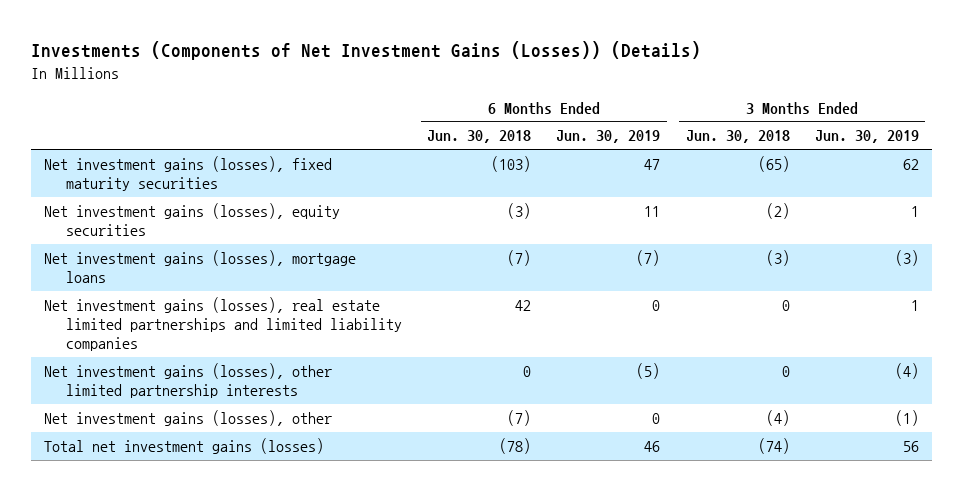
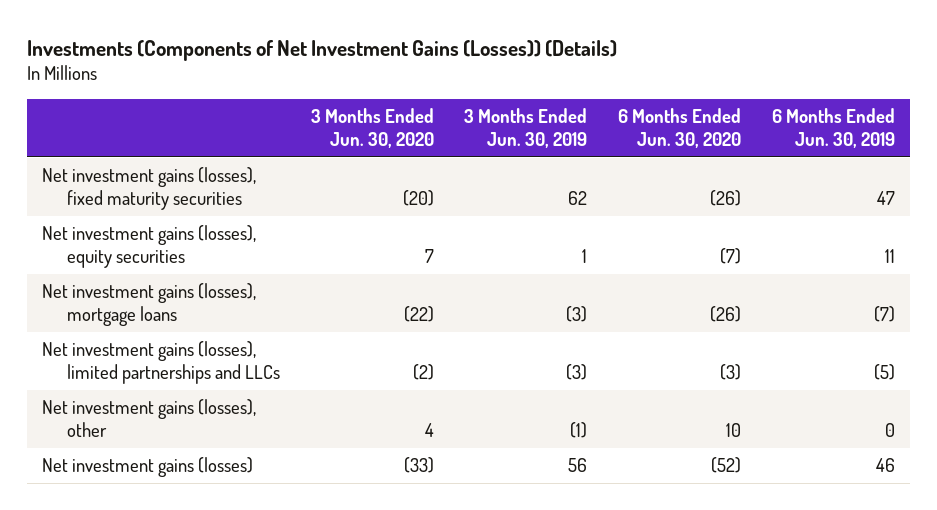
[426,130,531,144] Jun. 30, 2018 -> none
[685,130,790,144] Jun. 30, 2018 -> none
none -> [310,108,434,148] 3 Months Ended Jun. 30, 2020
none -> [617,108,741,148] 6 Months Ended Jun. 30, 2020
[44,362,333,398] Net investment gains (losses), other limited partnership interests -> none
[44,296,402,351] Net investment gains (losses), real estate limited partnerships and limited liability companies -> [42,341,281,384] Net investment gains (losses), limited partnerships and LLCs
[652,299,661,311] 0 -> [873,363,895,380] (5)
[910,299,919,311] 1 -> [566,363,588,380] (3)
[44,437,325,454] Total net investment gains (losses) -> [42,457,254,478] Net investment gains (losses)

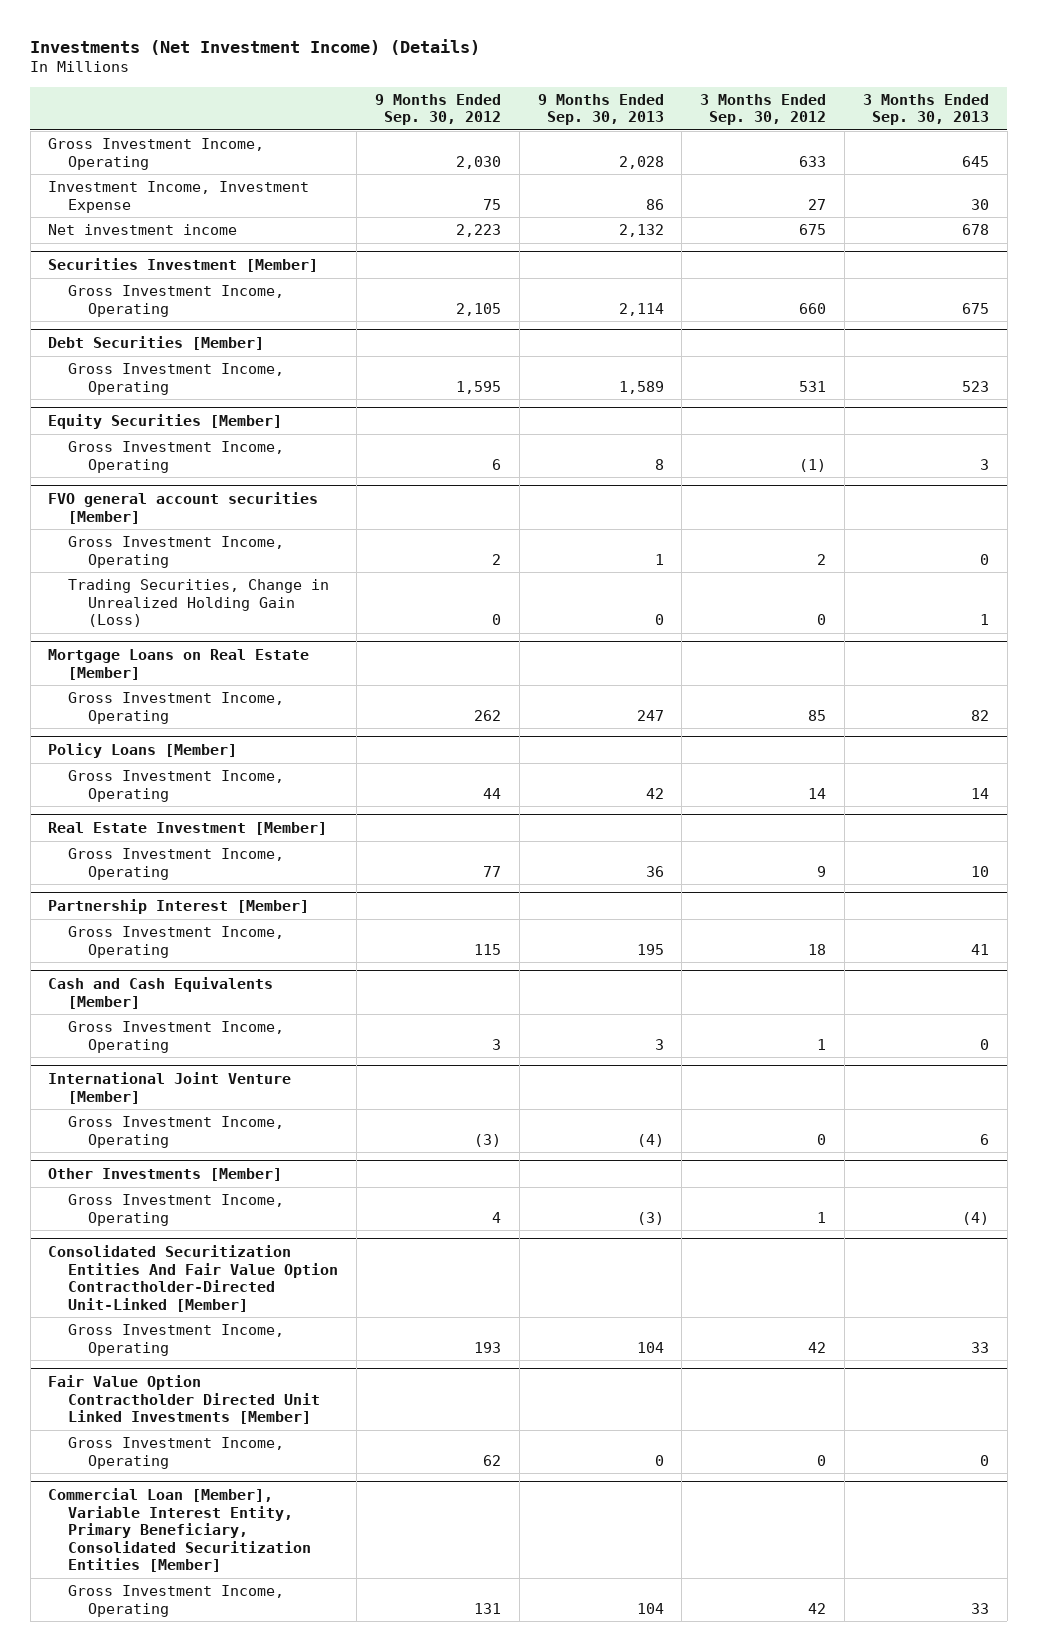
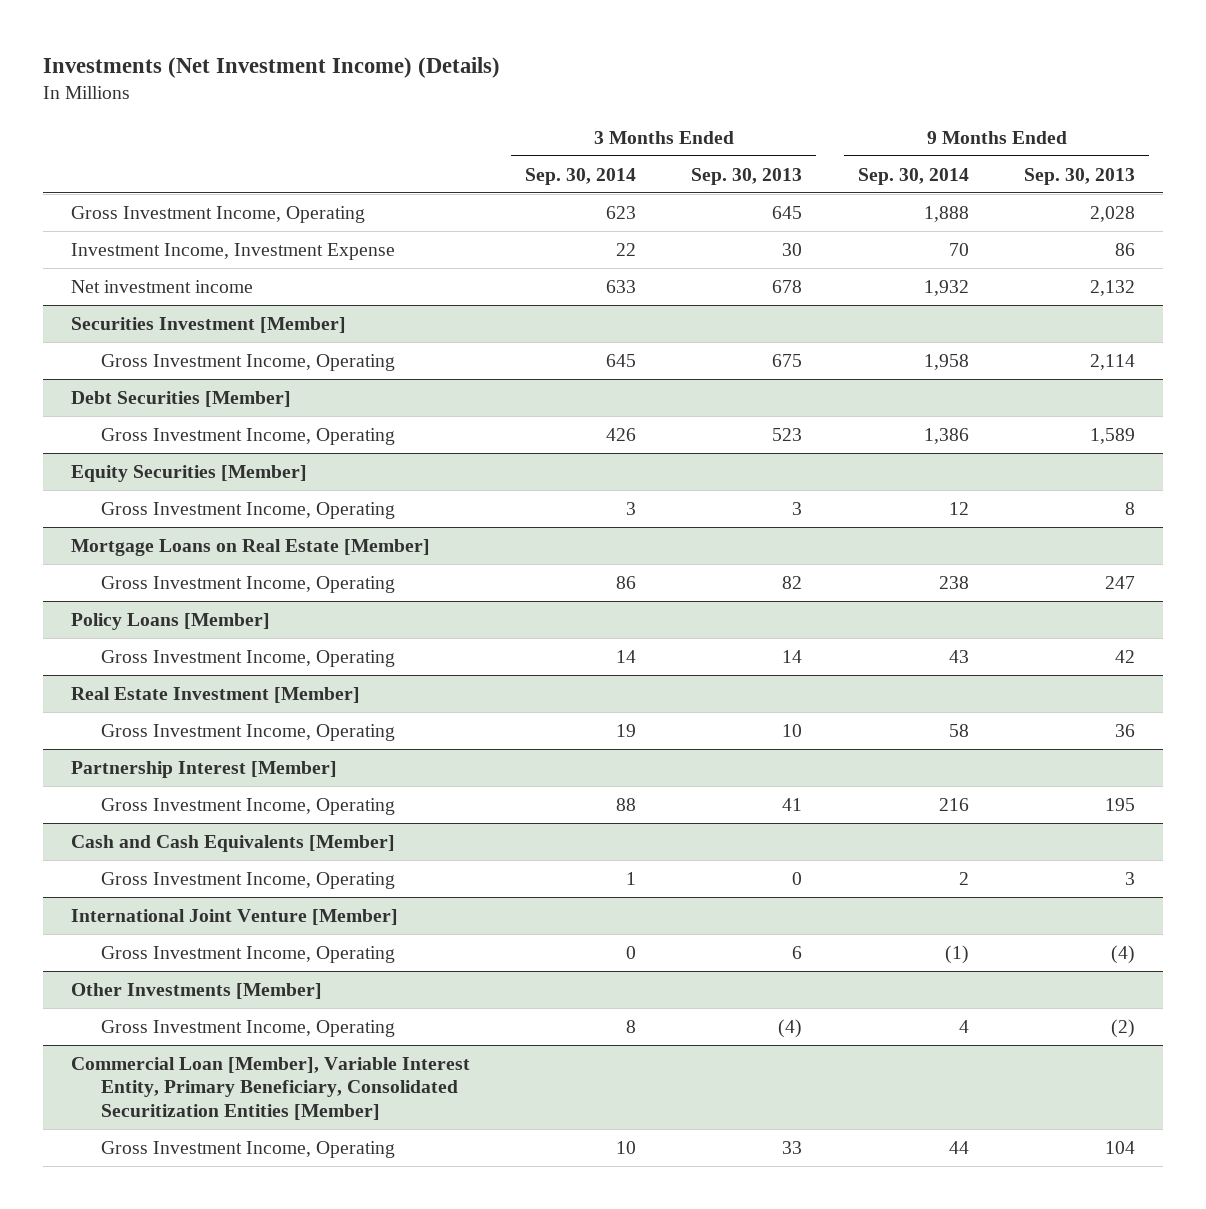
[374,93,501,126] 9 Months Ended Sep. 30, 2012 -> none
[700,93,827,126] 3 Months Ended Sep. 30, 2012 -> none
none -> [525,167,637,185] Sep. 30, 2014
none -> [857,167,969,185] Sep. 30, 2014
[48,491,319,524] FVO general account securities [Member] -> none
[68,536,285,568] Gross Investment Income, Operating -> none
[68,579,330,628] Trading Securities, Change in Unrealized Holding Gain (Loss) -> none
[48,1244,339,1312] Consolidated Securitization Entities And Fair Value Option Contractholder-Directed Unit-Linked [Member] -> none
[68,1324,285,1356] Gross Investment Income, Operating -> none
[48,1374,321,1425] Fair Value Option Contractholder Directed Unit Linked Investments [Member] -> none
[68,1437,285,1469] Gross Investment Income, Operating -> none
[636,1211,664,1225] (3) -> [1111,1018,1136,1038] (2)

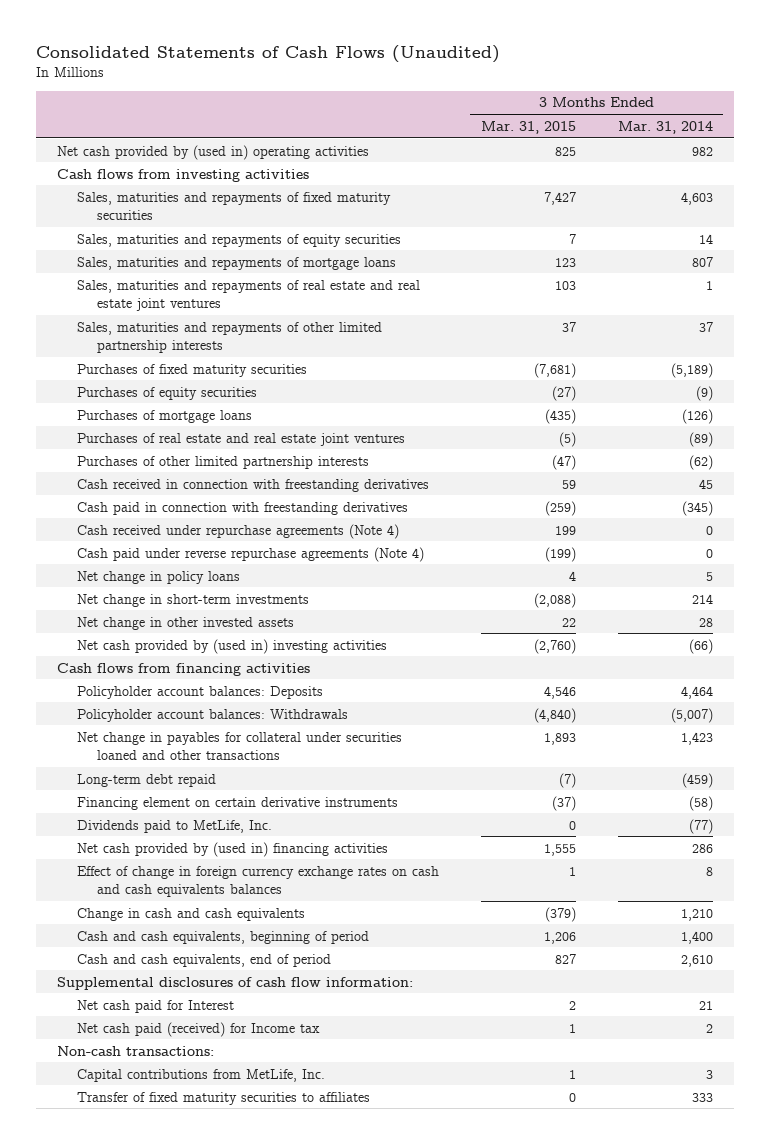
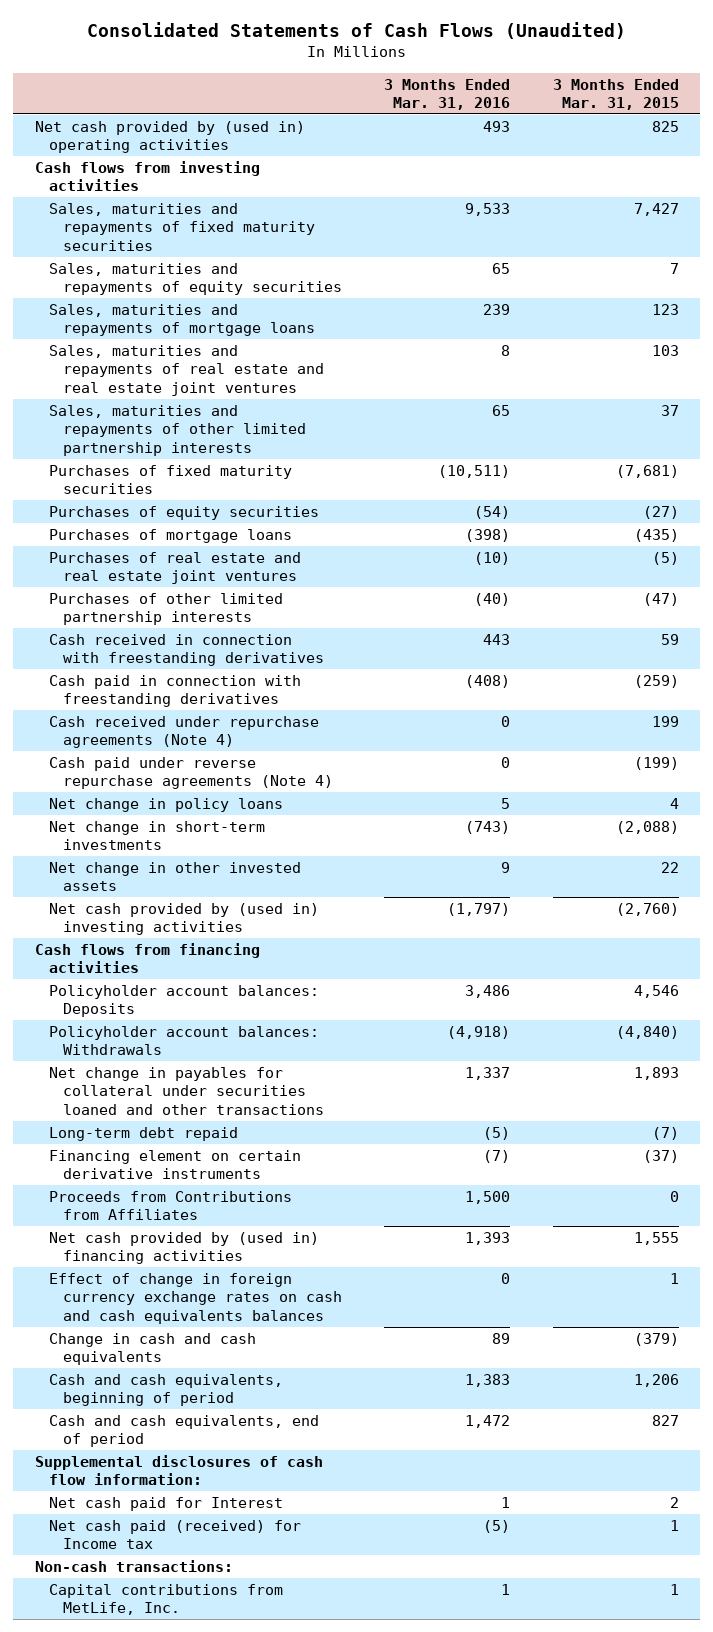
[617,120,713,134] Mar. 31, 2014 -> none
none -> [384,78,511,110] 3 Months Ended Mar. 31, 2016
[76,819,272,833] Dividends paid to MetLife, Inc. -> none
none -> [48,1190,292,1221] Proceeds from Contributions from Affiliates
[76,1091,370,1105] Transfer of fixed maturity securities to affiliates -> none

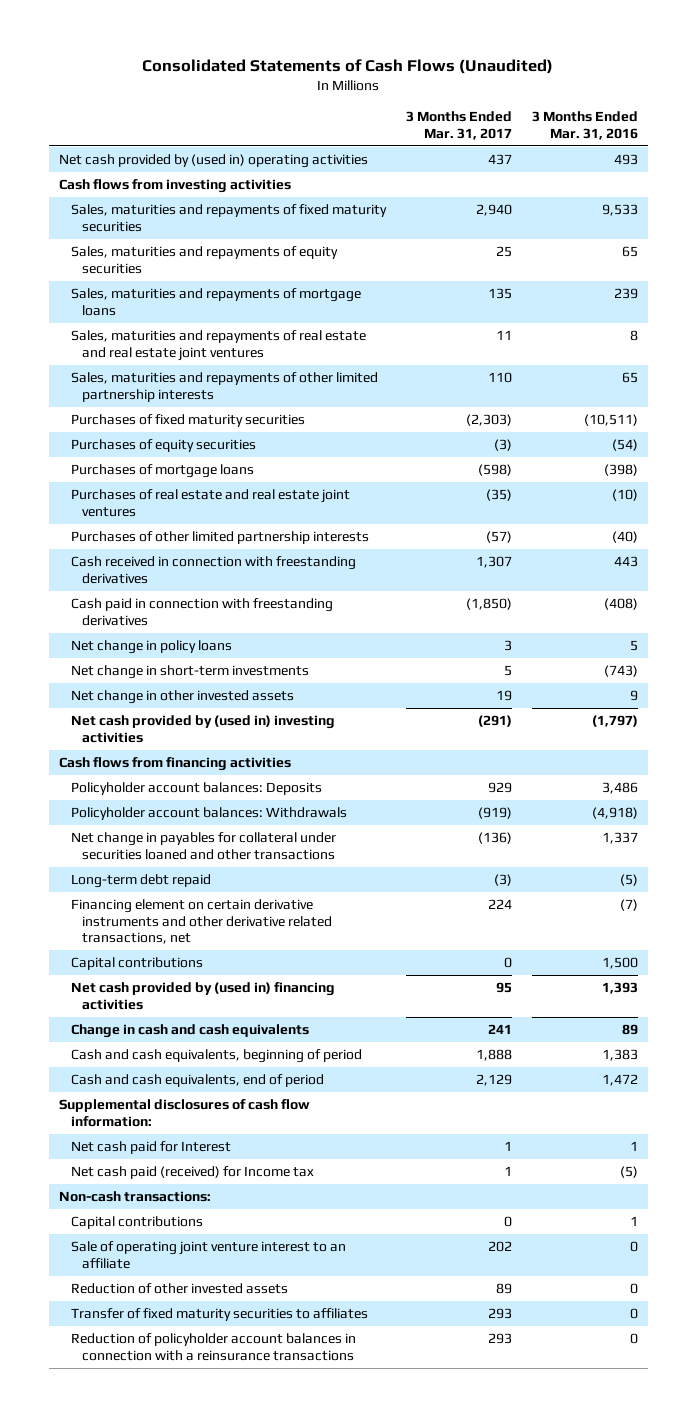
[552,78,679,110] 3 Months Ended Mar. 31, 2015 -> none
none -> [405,111,512,140] 3 Months Ended Mar. 31, 2017
[48,715,319,749] Cash received under repurchase agreements (Note 4) -> none
[48,756,334,790] Cash paid under reverse repurchase agreements (Note 4) -> none
[48,1149,301,1180] Financing element on certain derivative instruments -> [70,899,333,945] Financing element on certain derivative instruments and other derivative related transactions, net
[48,1190,292,1221] Proceeds from Contributions from Affiliates -> [70,957,203,971] Capital contributions
[48,1272,343,1324] Effect of change in foreign currency exchange rates on cash and cash equivalents balances -> none
[48,1583,283,1616] Capital contributions from MetLife, Inc. -> none
none -> [70,1216,203,1230] Capital contributions
none -> [70,1241,346,1269] Sale of operating joint venture interest to an affiliate
none -> [70,1283,288,1295] Reduction of other invested assets
none -> [70,1308,368,1322] Transfer of fixed maturity securities to affiliates
none -> [70,1333,356,1361] Reduction of policyholder account balances in connection with a reinsurance transactions

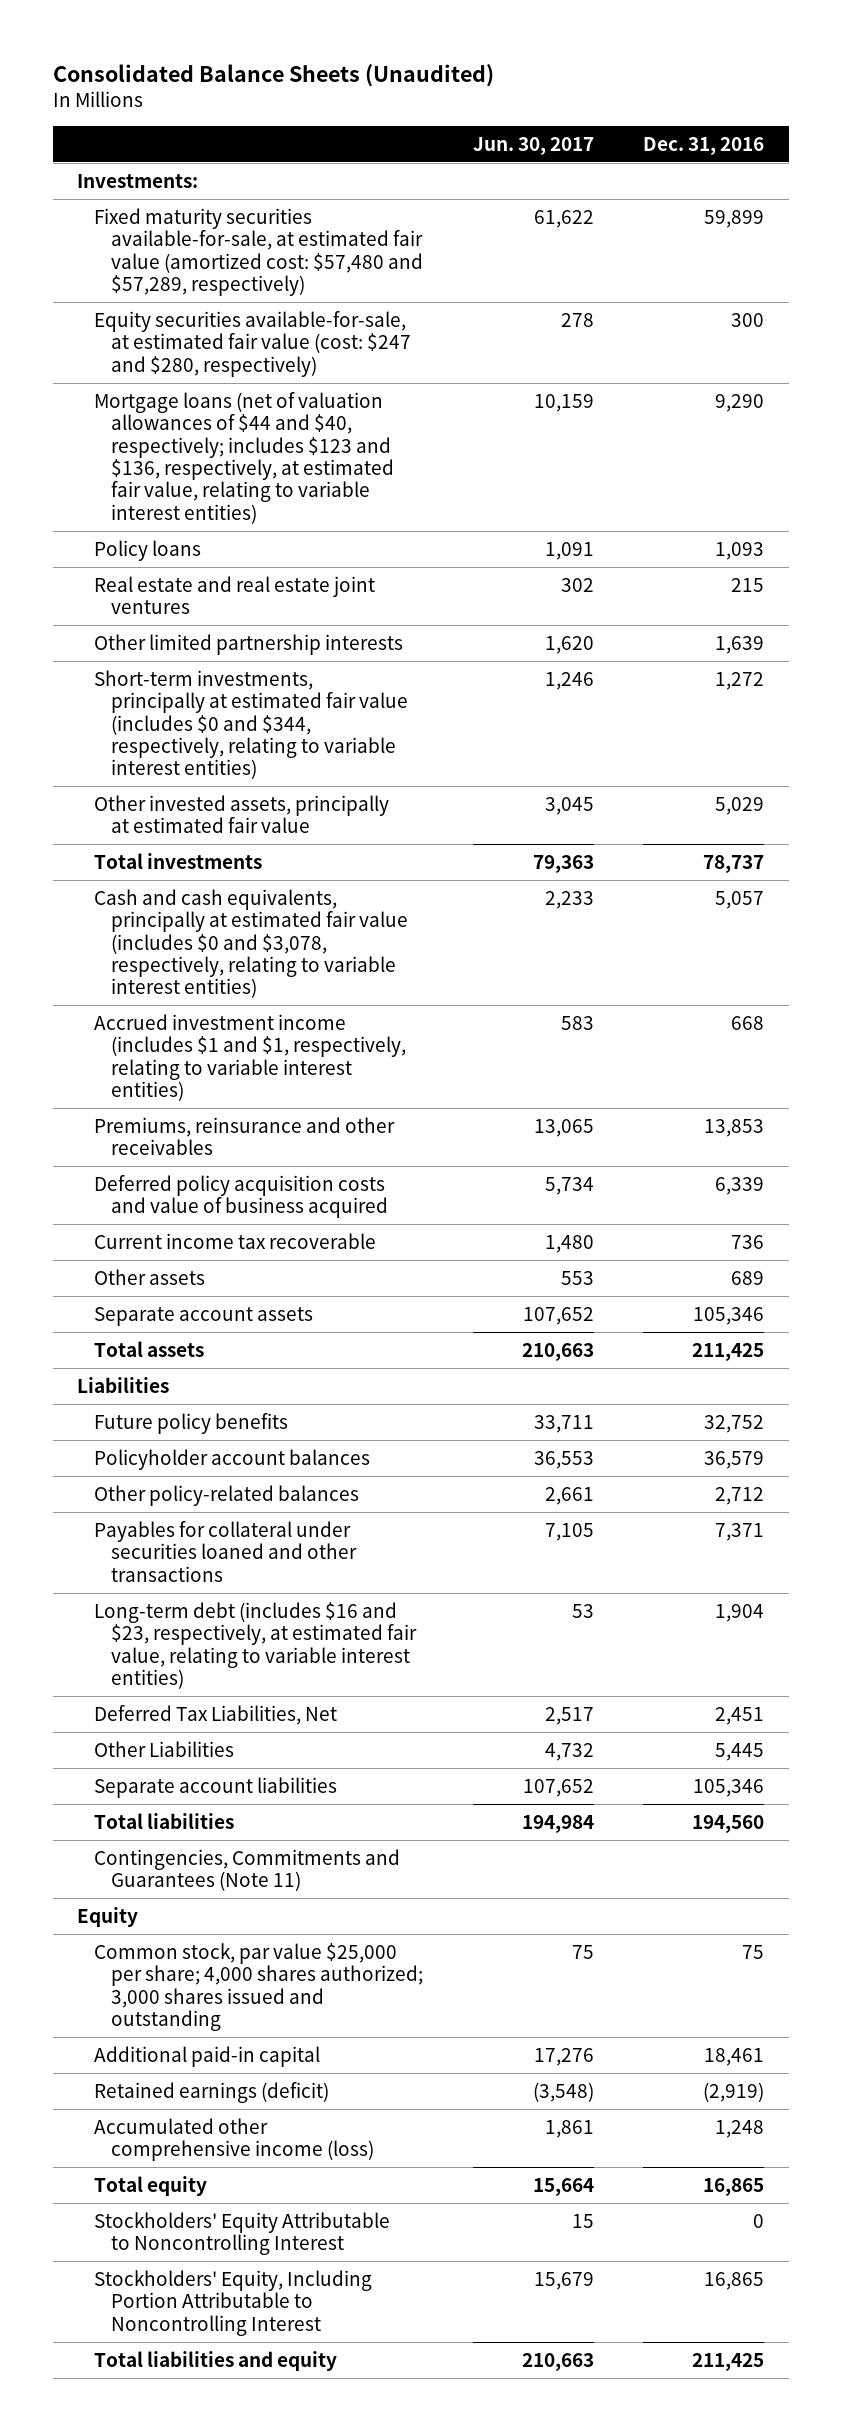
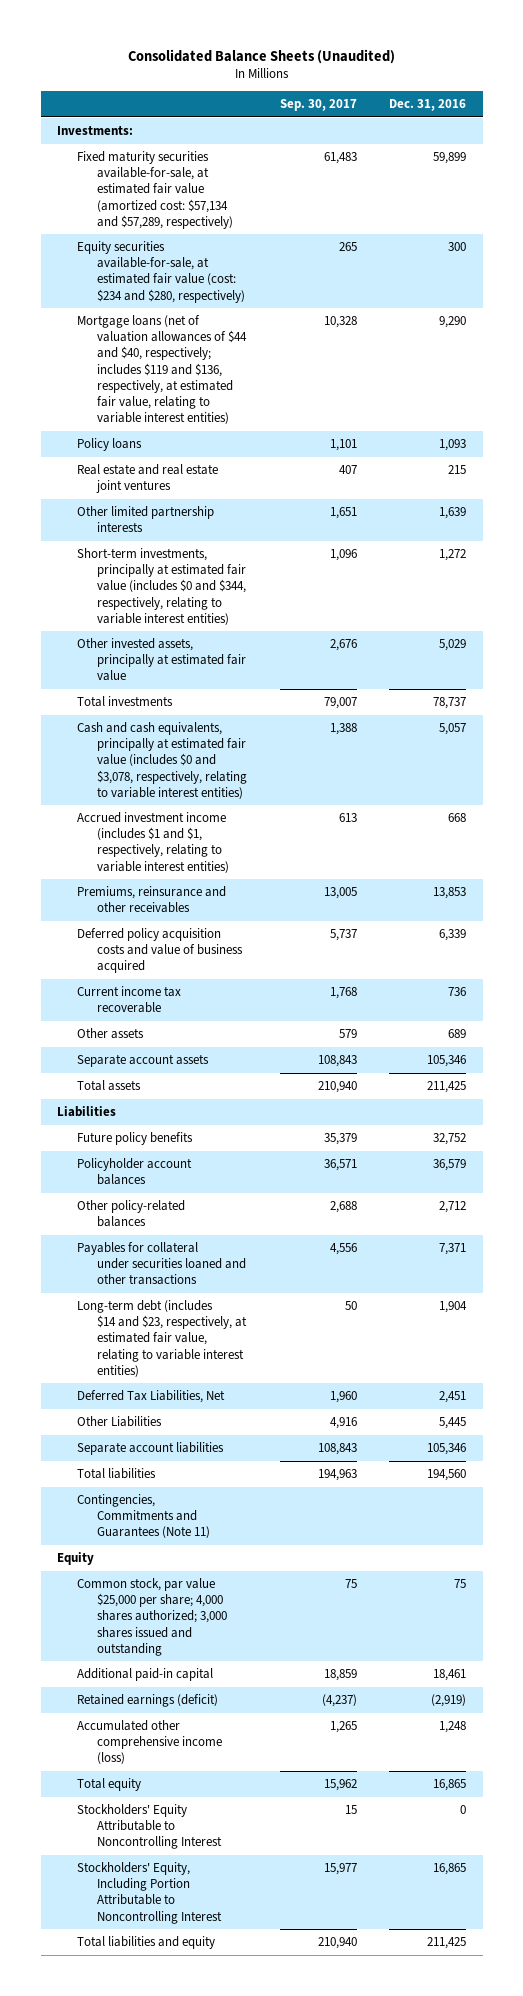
[472,136,594,155] Jun. 30, 2017 -> none
none -> [279,99,357,112] Sep. 30, 2017
[94,207,423,296] Fixed maturity securities available-for-sale, at estimated fair value (amortized cost: $57,480 and $57,289, respectively) -> [77,151,234,229] Fixed maturity securities available-for-sale, at estimated fair value (amortized cost: $57,134 and $57,289, respectively)
[94,310,411,377] Equity securities available-for-sale, at estimated fair value (cost: $247 and $280, respectively) -> [77,241,246,303] Equity securities available-for-sale, at estimated fair value (cost: $234 and $280, respectively)
[94,391,394,524] Mortgage loans (net of valuation allowances of $44 and $40, respectively; includes $123 and $136, respectively, at estimated fair value, relating to variable interest entities) -> [77,315,248,424] Mortgage loans (net of valuation allowances of $44 and $40, respectively; includes $119 and $136, respectively, at estimated fair value, relating to variable interest entities)
[94,1601,417,1689] Long-term debt (includes $16 and $23, respectively, at estimated fair value, relating to variable interest entities) -> [77,1300,248,1377] Long-term debt (includes $14 and $23, respectively, at estimated fair value, relating to variable interest entities)

